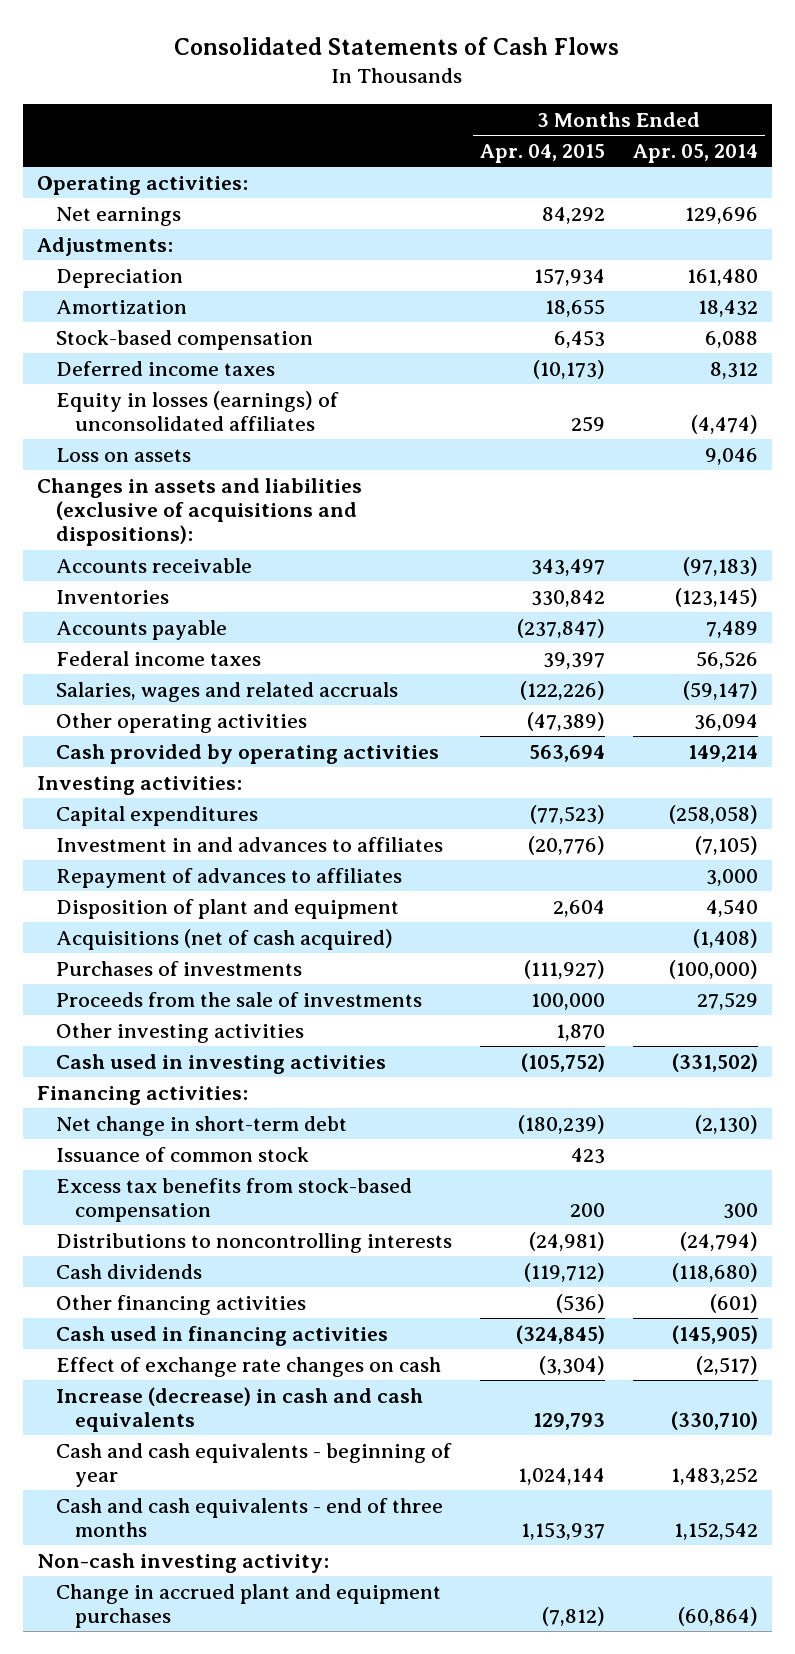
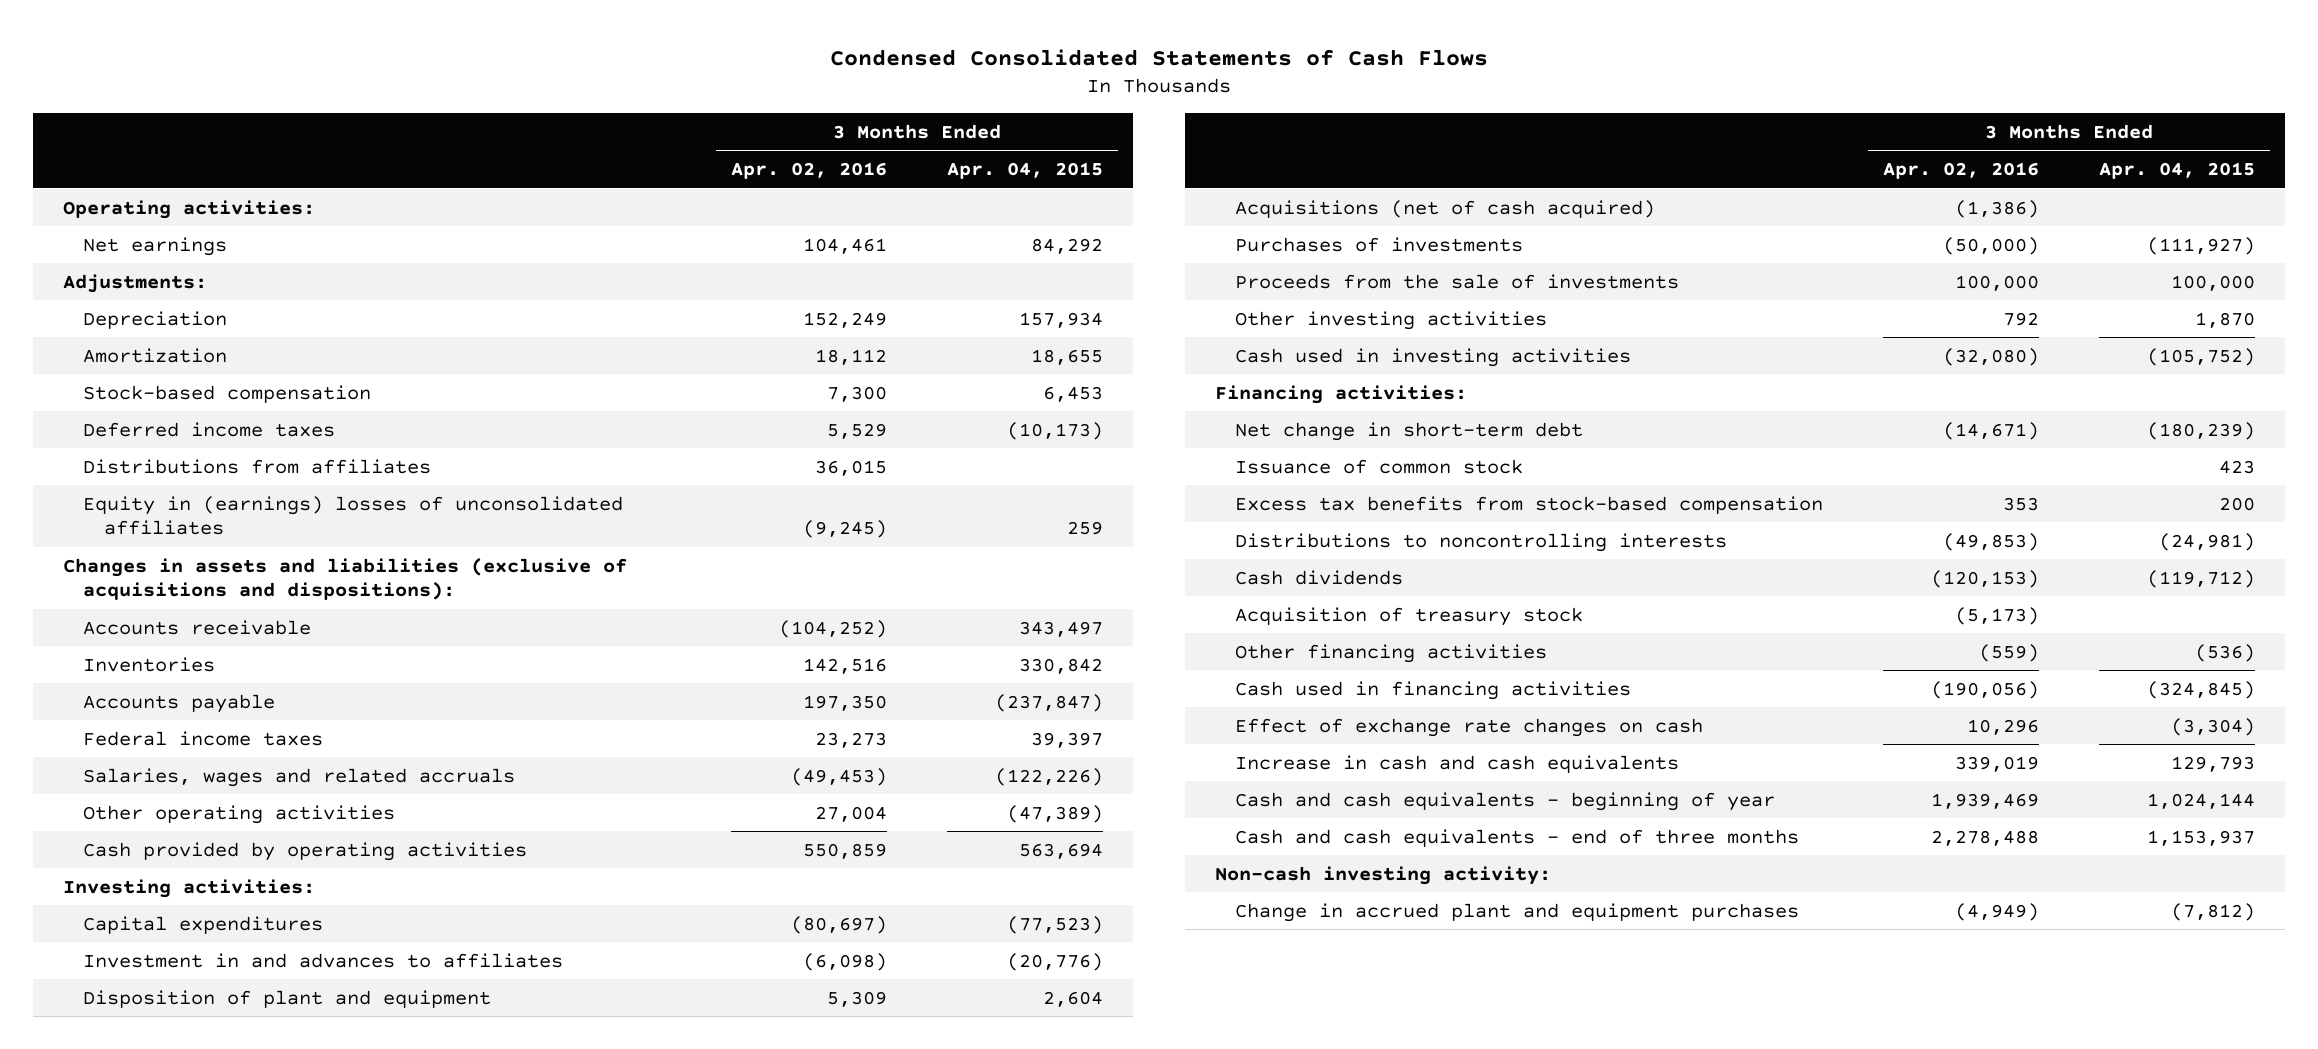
[174,37,620,56] Consolidated Statements of Cash Flows -> [829,48,1488,66] Condensed Consolidated Statements of Cash Flows
[632,143,758,163] Apr. 05, 2014 -> none
none -> [731,162,888,180] Apr. 02, 2016
[56,447,192,462] Loss on assets -> none
none -> [83,458,432,474] Distributions from affiliates
[56,390,340,432] Equity in losses (earnings) of unconsolidated affiliates -> [83,495,624,535] Equity in (earnings) losses of unconsolidated affiliates
[56,867,403,888] Repayment of advances to affiliates -> none
none -> [1235,606,1584,626] Acquisition of treasury stock
[56,1386,424,1433] Increase (decrease) in cash and cash equivalents -> [1235,754,1680,773] Increase in cash and cash equivalents

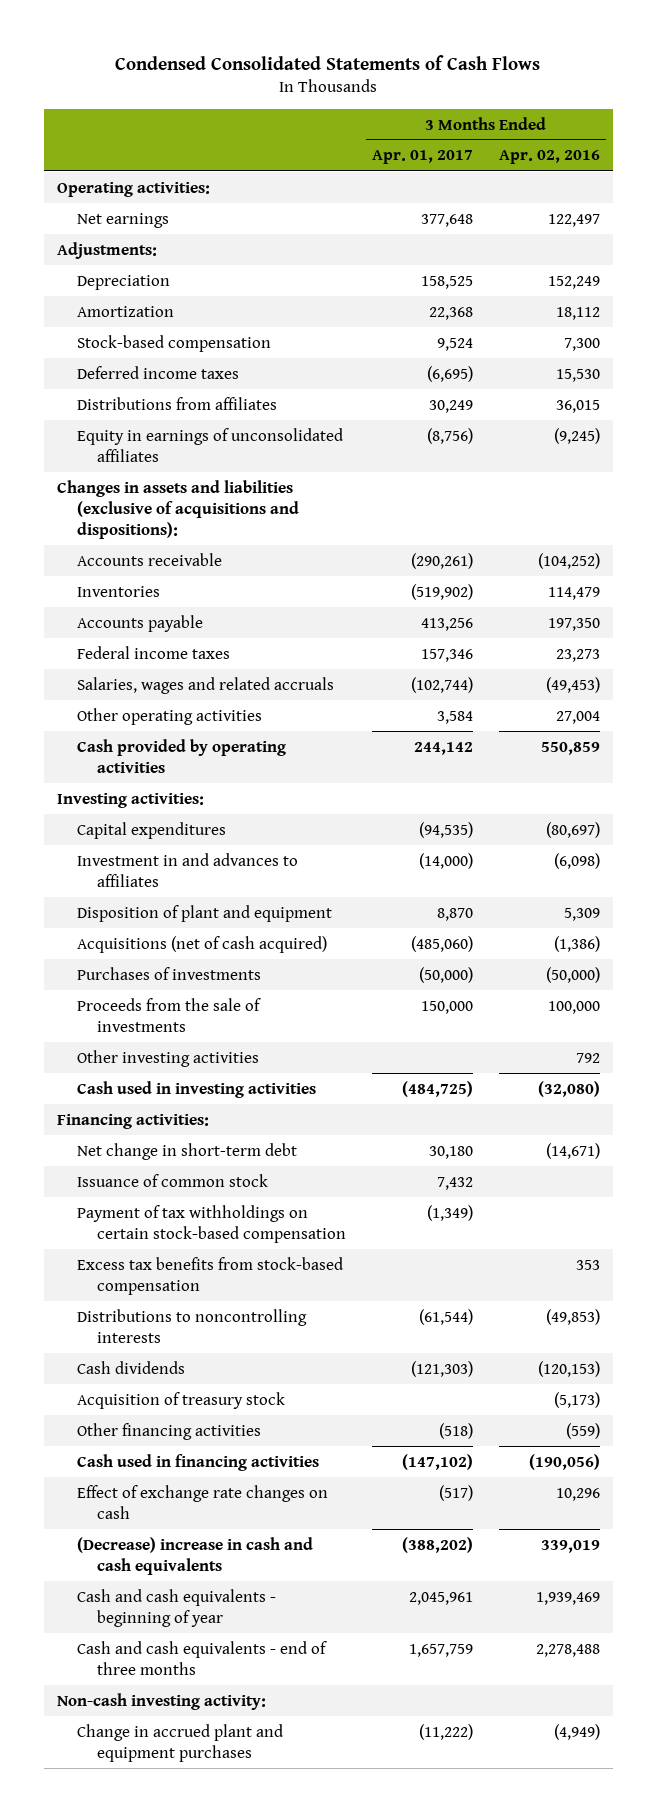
[947,162,1104,180] Apr. 04, 2015 -> none
none -> [372,150,474,165] Apr. 01, 2017
[803,237,888,254] 104,461 -> [547,213,600,227] 122,497
[827,422,888,439] 5,529 -> [555,368,600,382] 15,530
[83,495,624,535] Equity in (earnings) losses of unconsolidated affiliates -> [76,427,343,462] Equity in earnings of unconsolidated affiliates
[803,657,888,674] 142,516 -> [547,586,600,600] 114,479
none -> [76,1204,347,1243] Payment of tax withholdings on certain stock-based compensation
[1235,754,1680,773] Increase in cash and cash equivalents -> [76,1536,313,1575] (Decrease) increase in cash and cash equivalents

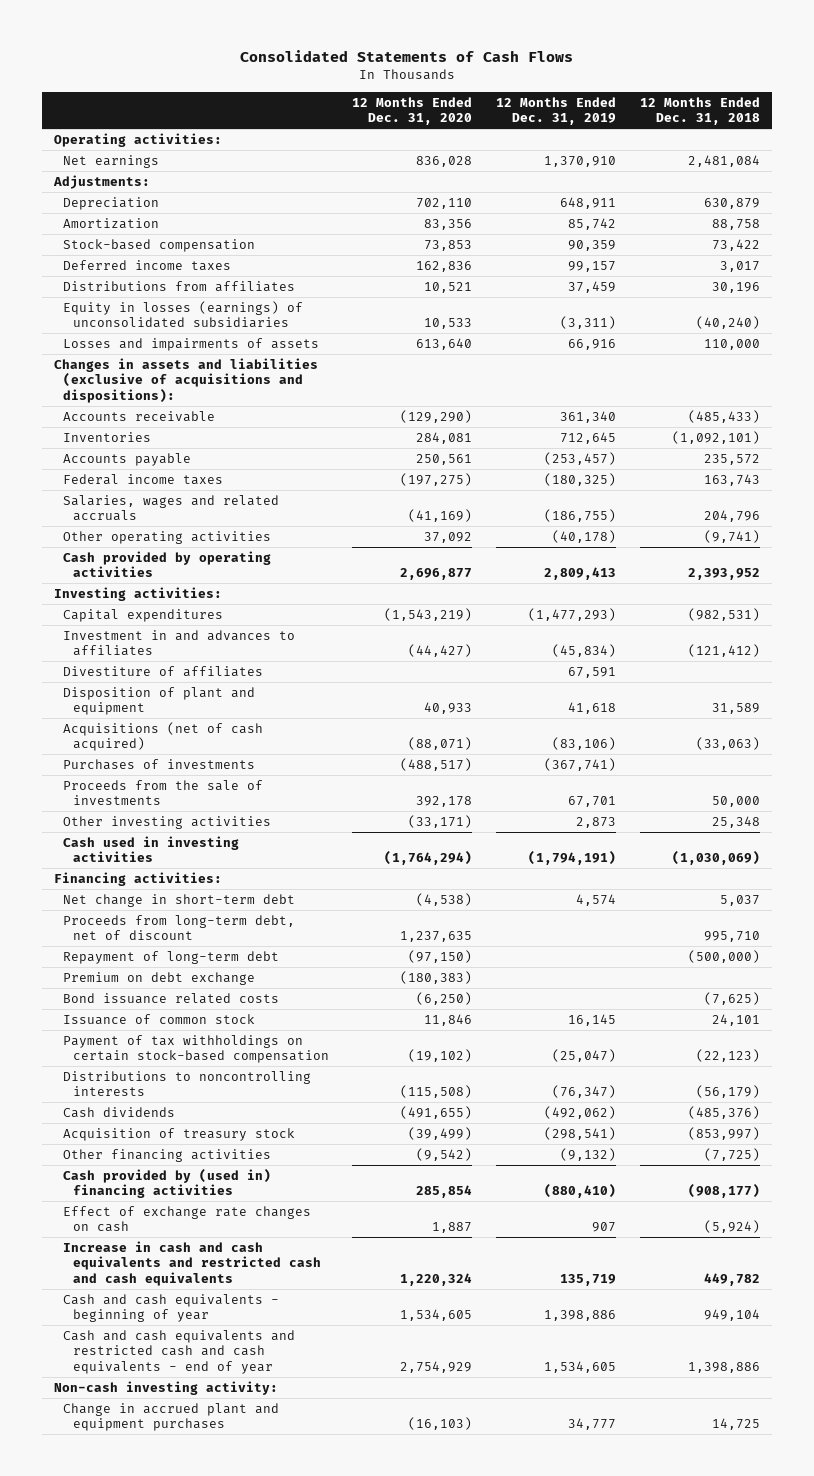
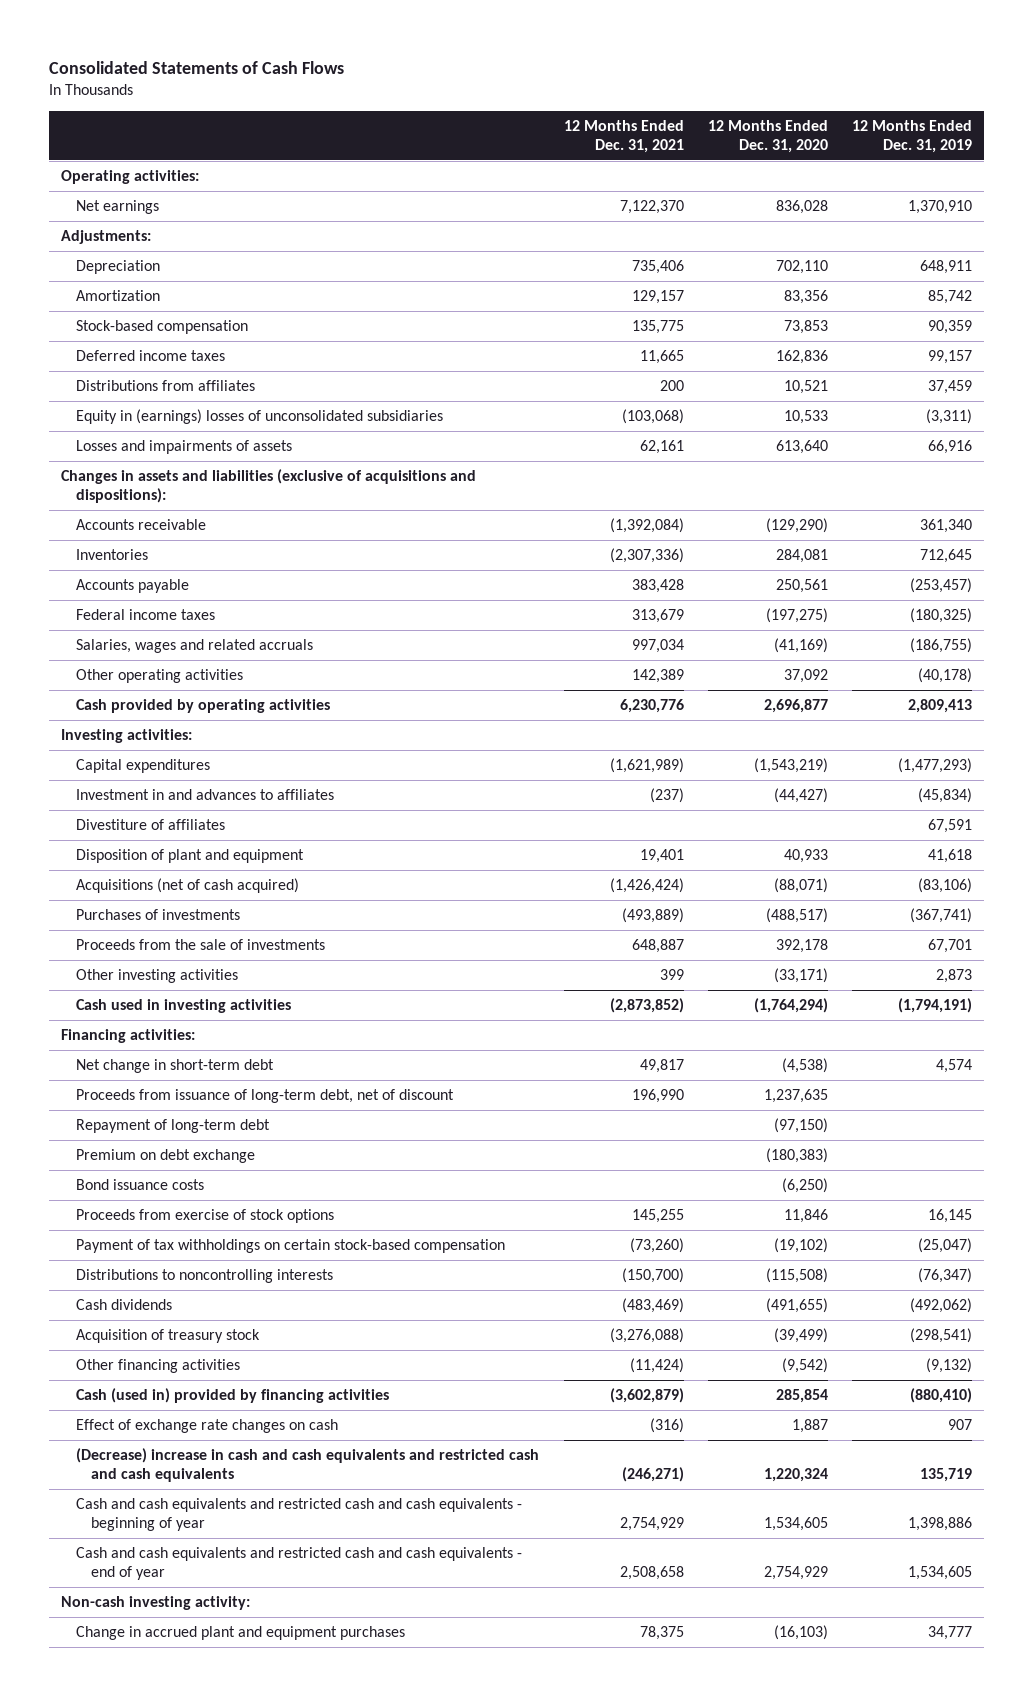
[639,96,760,126] 12 Months Ended Dec. 31, 2018 -> none
none -> [563,119,684,153] 12 Months Ended Dec. 31, 2021
[63,300,304,329] Equity in losses (earnings) of unconsolidated subsidiaries -> [76,408,444,424] Equity in (earnings) losses of unconsolidated subsidiaries
[63,914,296,941] Proceeds from long-term debt, net of discount -> [76,1088,455,1103] Proceeds from issuance of long-term debt, net of discount
[63,992,280,1004] Bond issuance related costs -> [76,1178,205,1190] Bond issuance costs
[63,1013,256,1025] Issuance of common stock -> [76,1208,335,1223] Proceeds from exercise of stock options
[63,1168,272,1199] Cash provided by (used in) financing activities -> [76,1387,390,1403] Cash (used in) provided by financing activities
[63,1240,321,1287] Increase in cash and cash equivalents and restricted cash and cash equivalents -> [76,1447,540,1483] (Decrease) increase in cash and cash equivalents and restricted cash and cash equivalents
[63,1293,280,1323] Cash and cash equivalents - beginning of year -> [76,1497,523,1532] Cash and cash equivalents and restricted cash and cash equivalents - beginning of year

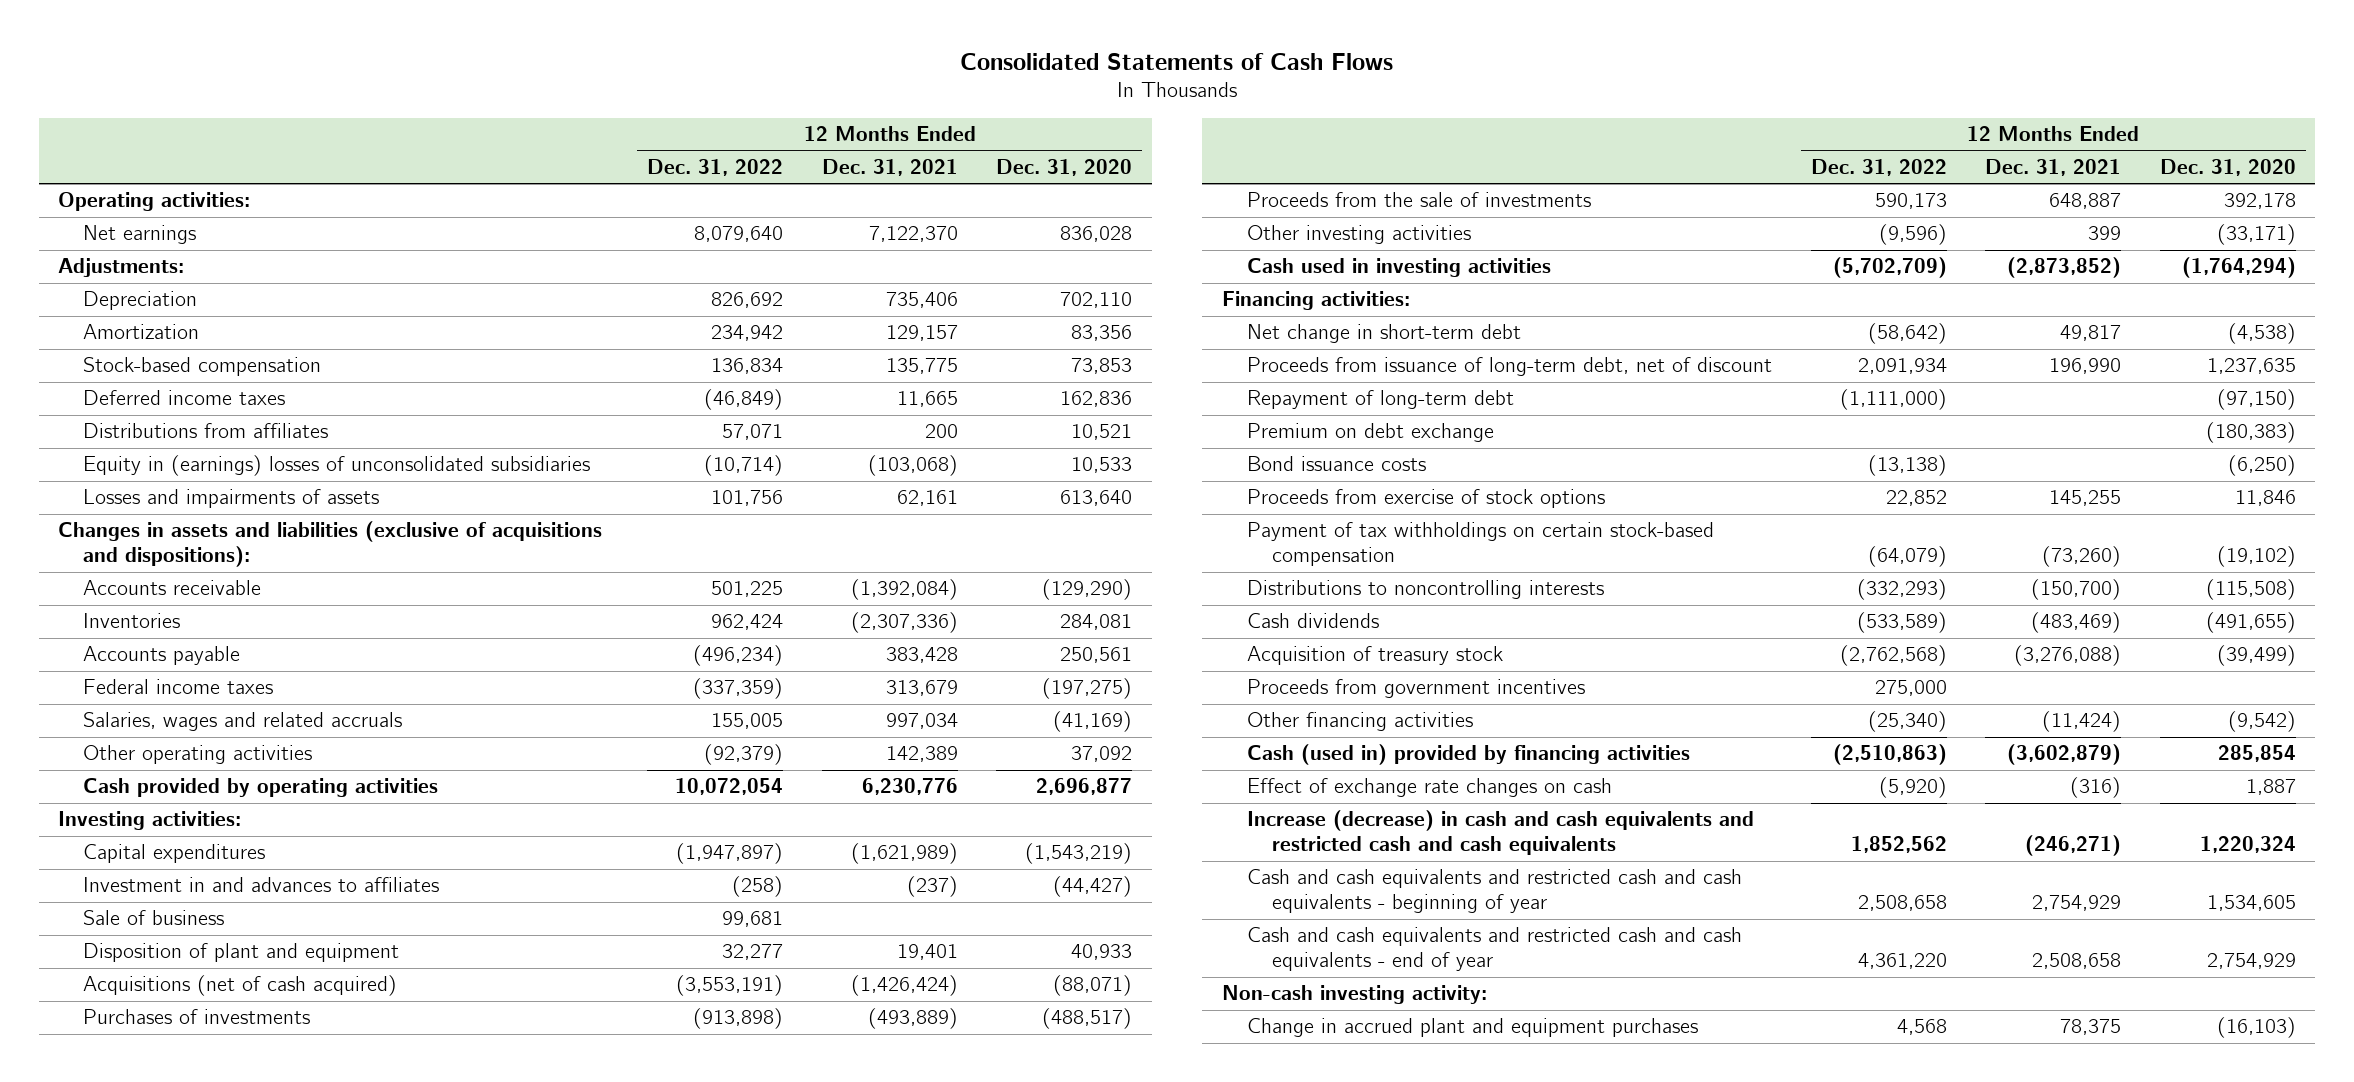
[852,119,973,153] 12 Months Ended Dec. 31, 2019 -> none
none -> [646,158,783,176] Dec. 31, 2022
[76,818,226,830] Divestiture of affiliates -> none
none -> [83,910,225,926] Sale of business
none -> [1246,679,1585,699] Proceeds from government incentives
[76,1447,540,1483] (Decrease) increase in cash and cash equivalents and restricted cash and cash equivalents -> [1246,810,1754,856] Increase (decrease) in cash and cash equivalents and restricted cash and cash equivalents

